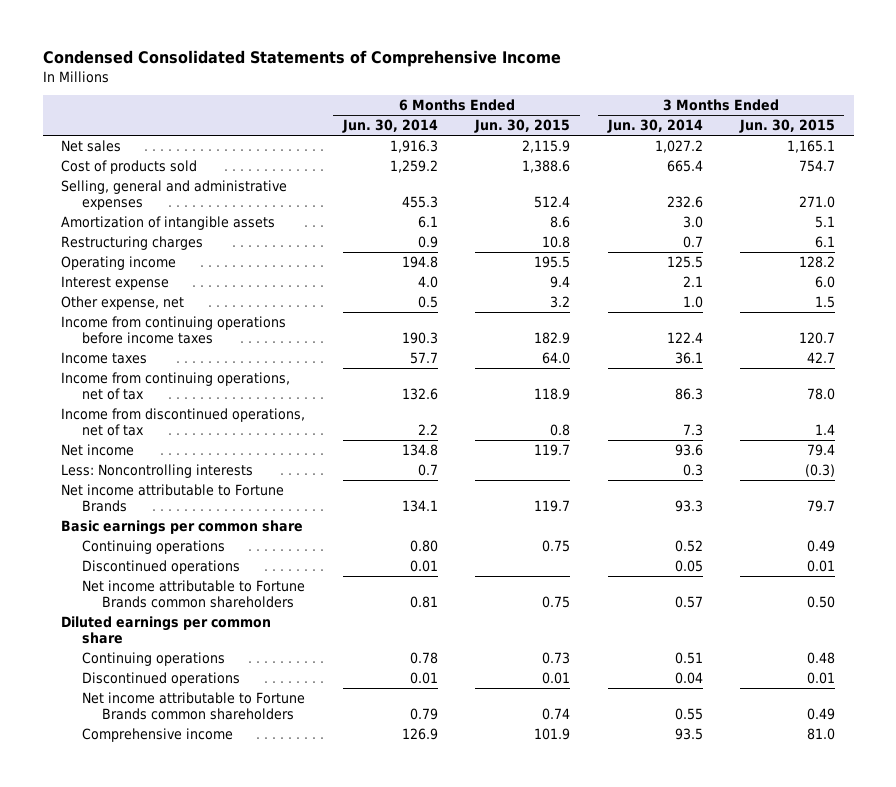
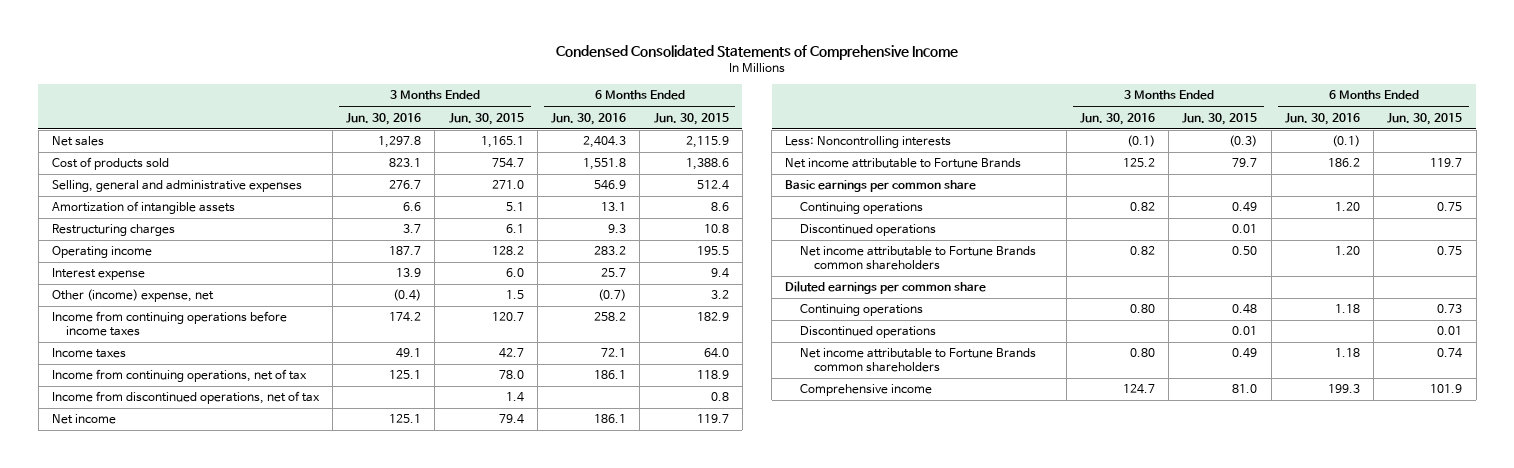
[341,119,438,134] Jun. 30, 2014 -> none
[606,119,703,134] Jun. 30, 2014 -> none
none -> [346,112,422,125] Jun. 30, 2016
none -> [551,112,627,125] Jun. 30, 2016
[61,295,185,310] Other expense, net -> [51,289,214,303] Other (income) expense, net

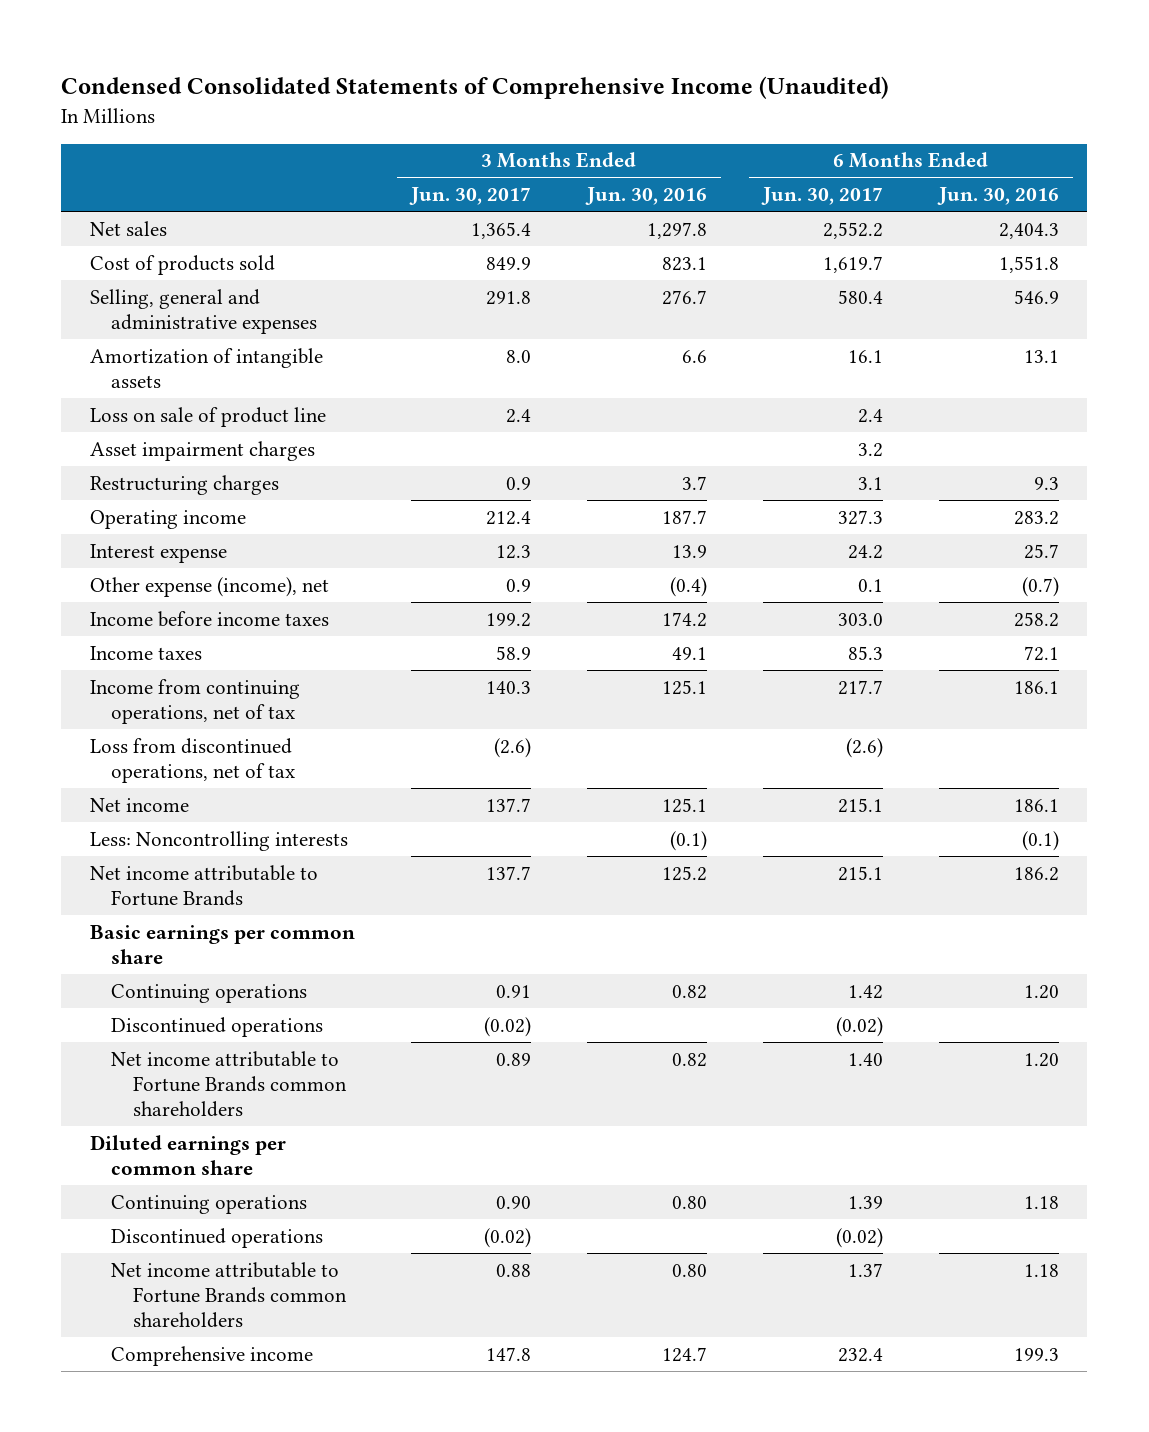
[556,45,959,61] Condensed Consolidated Statements of Comprehensive Income -> [61,76,890,100] Condensed Consolidated Statements of Comprehensive Income (Unaudited)
[448,112,524,125] Jun. 30, 2015 -> none
[653,112,729,125] Jun. 30, 2015 -> none
none -> [408,187,531,206] Jun. 30, 2017
none -> [760,187,883,206] Jun. 30, 2017
none -> [89,406,326,427] Loss on sale of product line
none -> [89,440,315,461] Asset impairment charges
[51,289,214,303] Other (income) expense, net -> [89,576,329,597] Other expense (income), net
[51,311,287,337] Income from continuing operations before income taxes -> [89,610,329,627] Income before income taxes
[51,391,320,405] Income from discontinued operations, net of tax -> [89,737,296,783] Loss from discontinued operations, net of tax

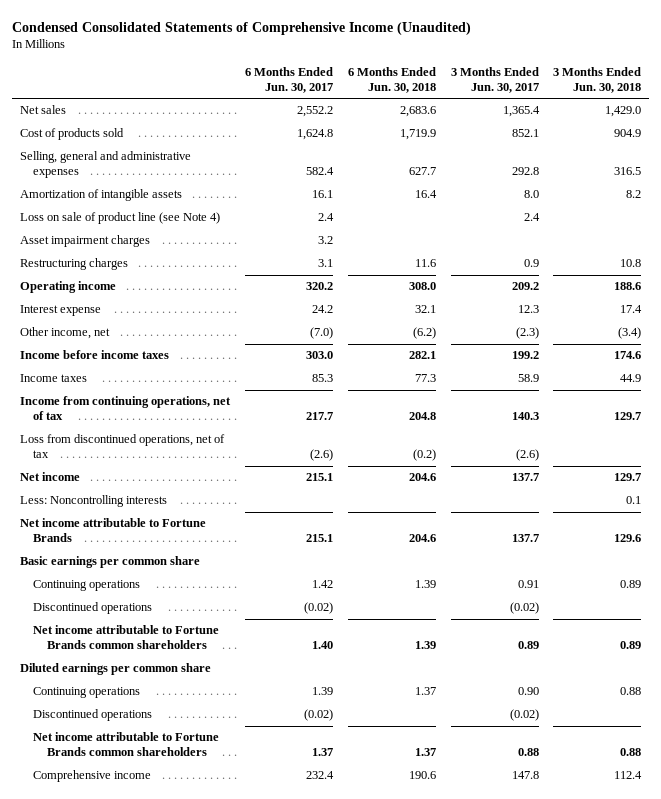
[584,187,707,206] Jun. 30, 2016 -> none
[937,187,1060,206] Jun. 30, 2016 -> none
none -> [347,67,436,93] 6 Months Ended Jun. 30, 2018
none -> [553,67,642,93] 3 Months Ended Jun. 30, 2018
[485,256,531,270] 849.9 -> [511,129,539,138] 852.1
[822,255,883,273] 1,619.7 -> [296,129,333,141] 1,624.8
[485,290,531,305] 291.8 -> [511,167,539,176] 292.8
[837,289,883,304] 580.4 -> [305,167,334,176] 582.4
[89,406,326,427] Loss on sale of product line -> [19,212,220,225] Loss on sale of product line (see Note 4)
[485,510,531,525] 212.4 -> [511,282,539,291] 209.2
[837,509,883,525] 327.3 -> [305,282,333,291] 320.2
[89,576,329,597] Other expense (income), net -> [19,327,110,340] Other income, net
[505,578,531,592] 0.9 -> [515,327,539,340] (2.3)
[857,578,883,592] 0.1 -> [309,327,333,340] (7.0)

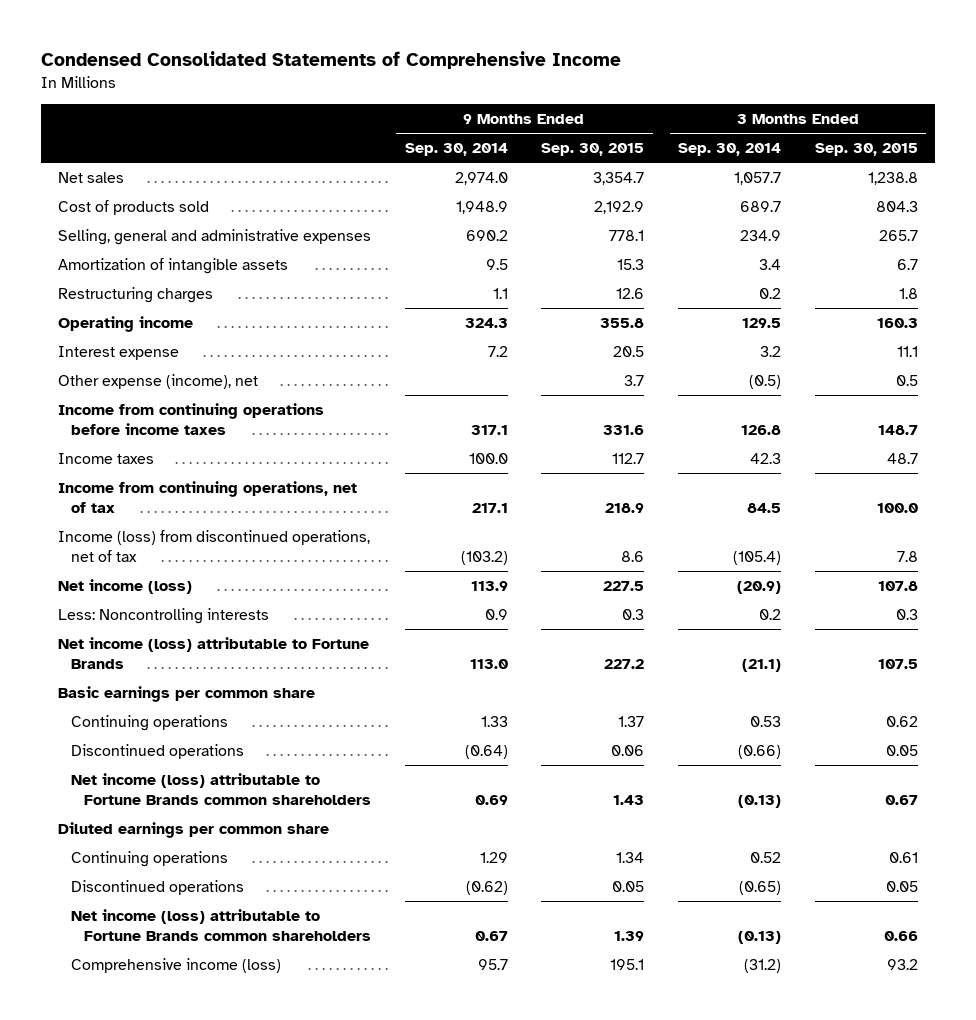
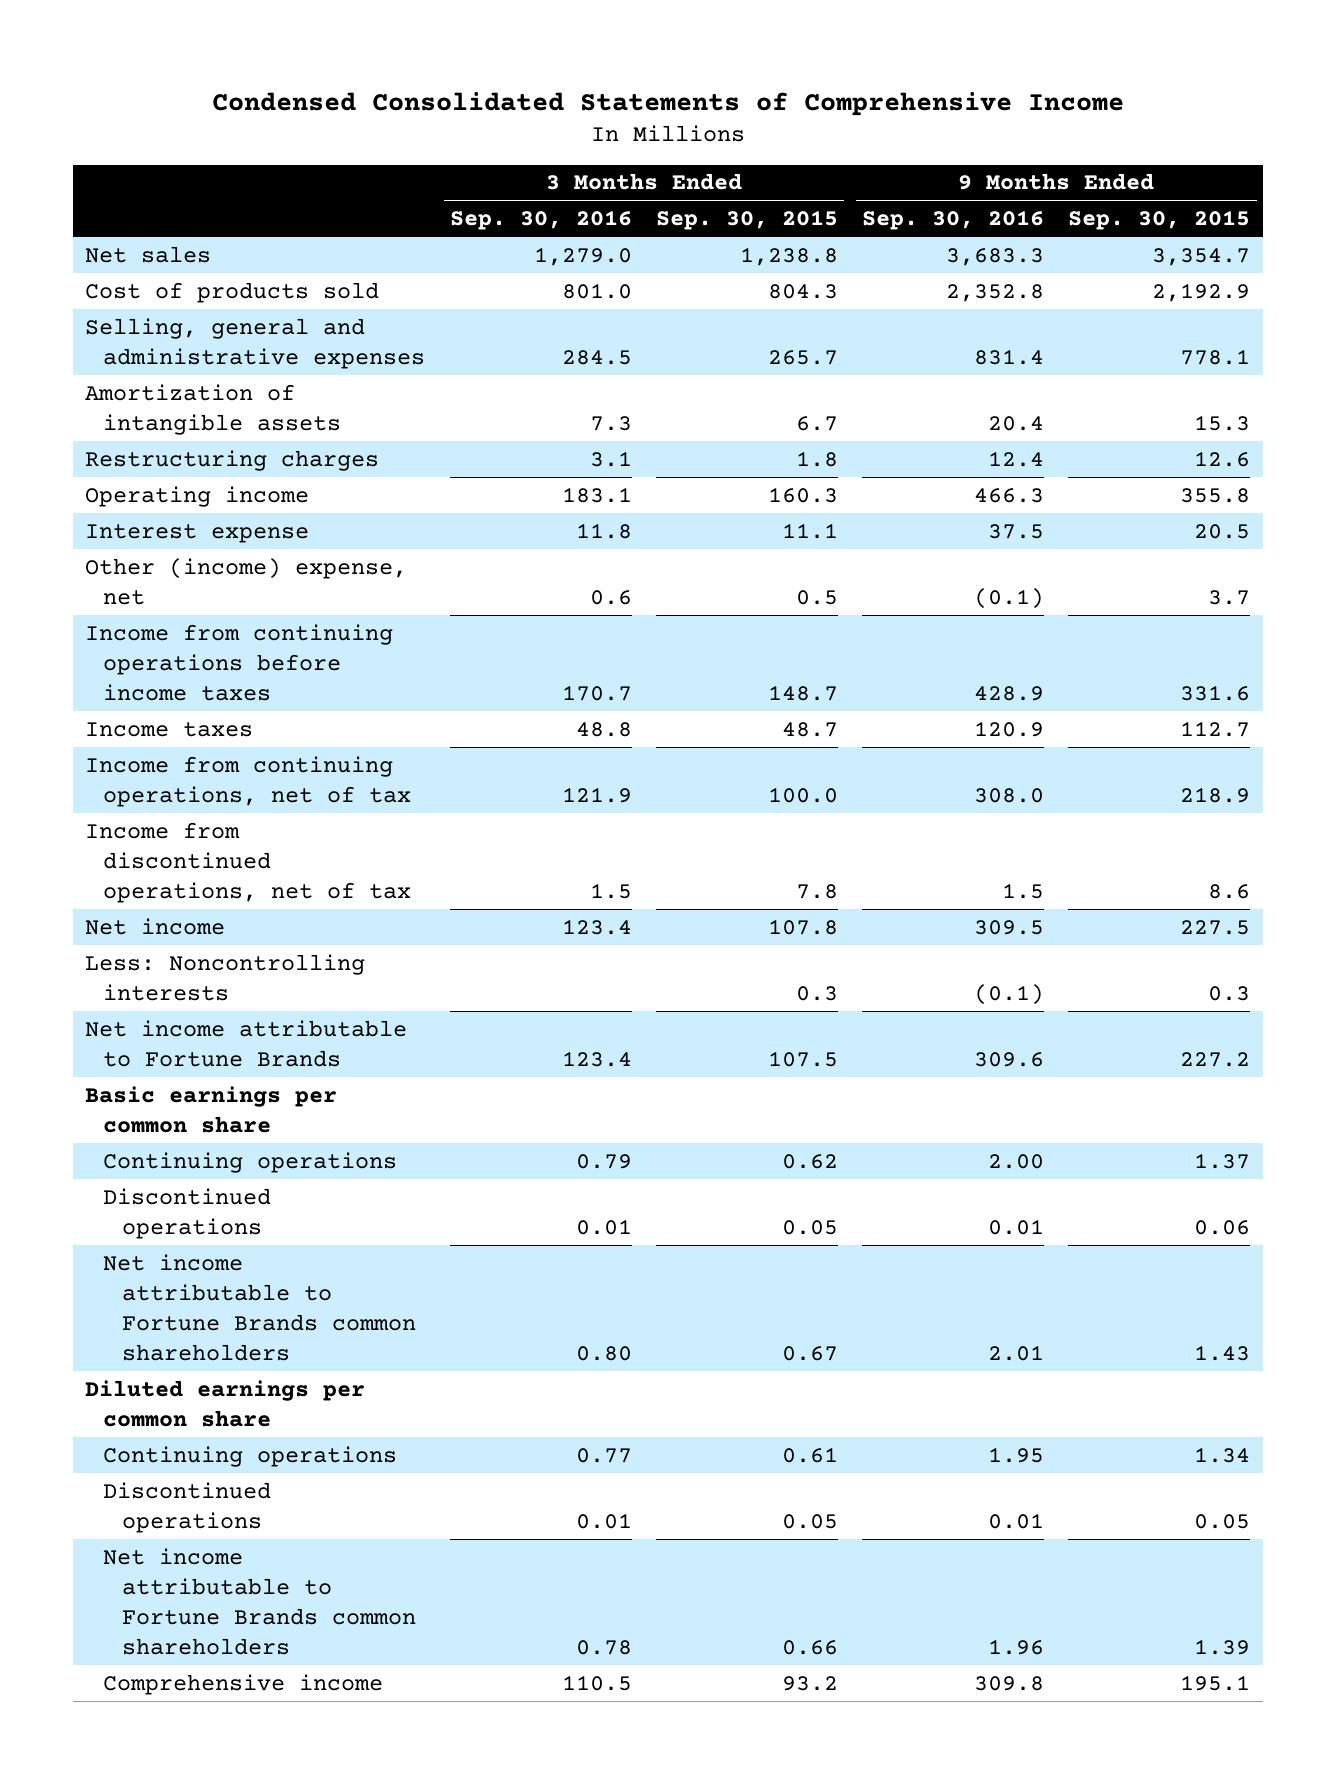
[404,143,508,157] Sep. 30, 2014 -> none
[678,143,782,157] Sep. 30, 2014 -> none
none -> [449,210,632,231] Sep. 30, 2016
none -> [862,210,1045,231] Sep. 30, 2016
[57,374,258,390] Other expense (income), net -> [85,557,408,605] Other (income) expense, net
[57,530,370,563] Income (loss) from discontinued operations, net of tax -> [85,821,412,903] Income from discontinued operations, net of tax
[57,579,192,595] Net income (loss) -> [85,917,226,935] Net income
[57,637,369,670] Net income (loss) attributable to Fortune Brands -> [85,1019,408,1067] Net income attributable to Fortune Brands
[70,773,371,806] Net income (loss) attributable to Fortune Brands common shareholders -> [103,1253,416,1361] Net income attributable to Fortune Brands common shareholders
[70,909,371,942] Net income (loss) attributable to Fortune Brands common shareholders -> [103,1547,416,1655] Net income attributable to Fortune Brands common shareholders
[70,958,281,974] Comprehensive income (loss) -> [103,1673,384,1695] Comprehensive income

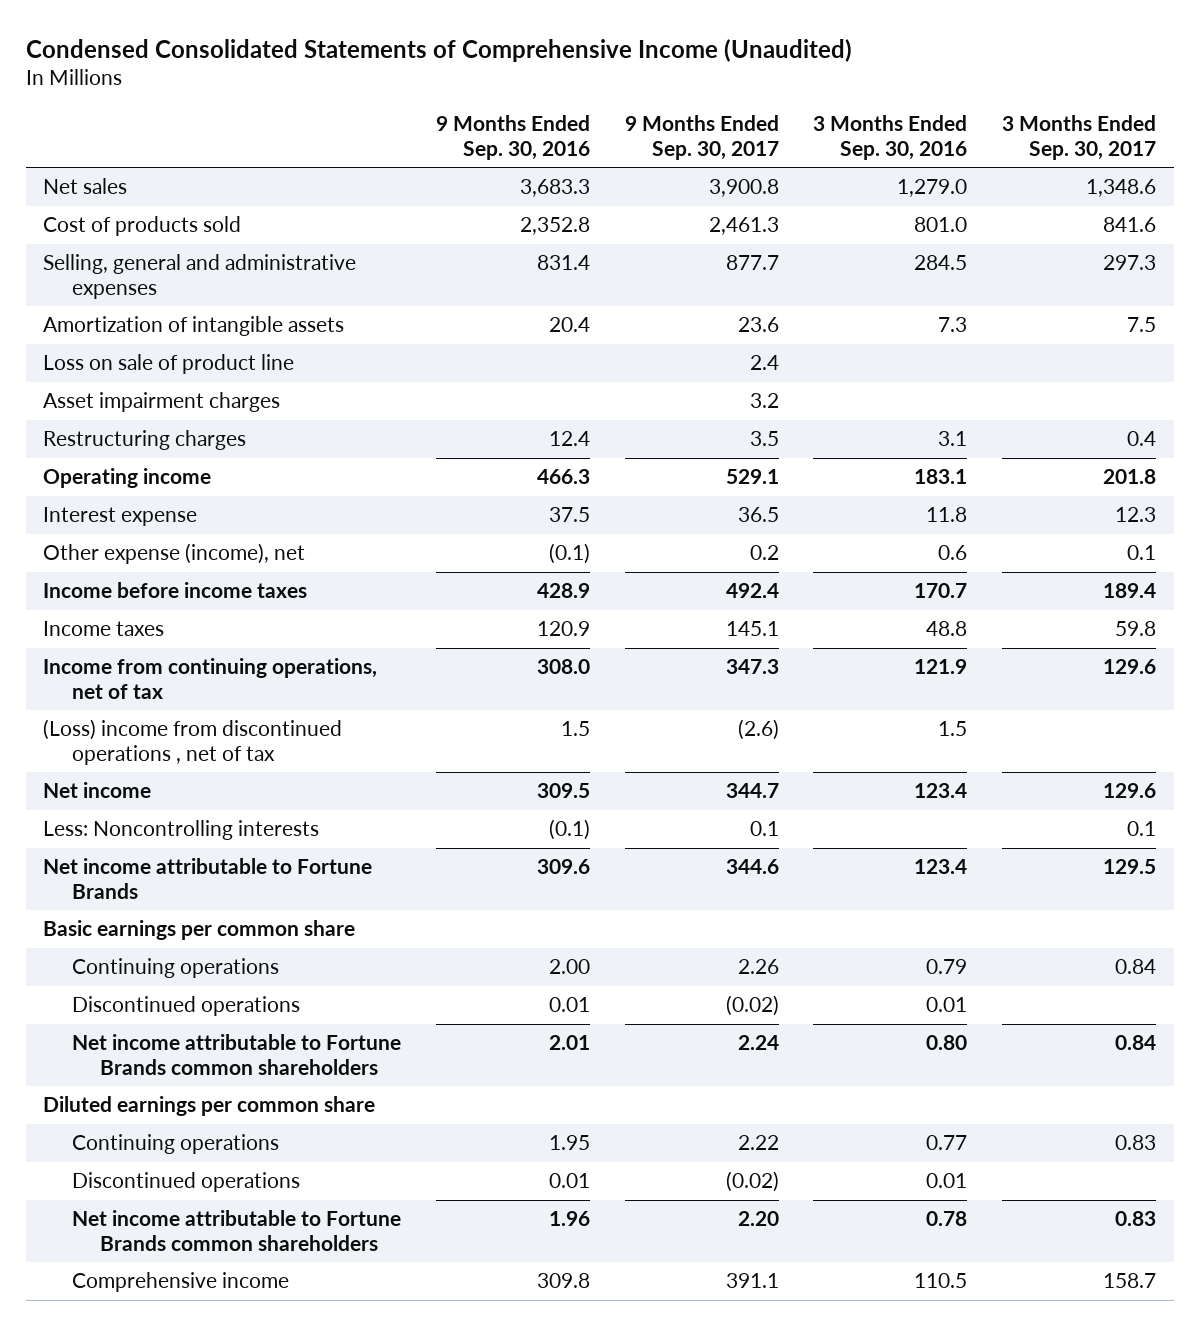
[211,91,1124,116] Condensed Consolidated Statements of Comprehensive Income -> [26,38,853,62] Condensed Consolidated Statements of Comprehensive Income (Unaudited)
[655,210,838,231] Sep. 30, 2015 -> none
[1068,210,1251,231] Sep. 30, 2015 -> none
none -> [624,115,779,160] 9 Months Ended Sep. 30, 2017
none -> [1002,115,1157,160] 3 Months Ended Sep. 30, 2017
none -> [43,354,295,375] Loss on sale of product line
none -> [43,392,281,413] Asset impairment charges
[85,557,408,605] Other (income) expense, net -> [43,543,306,565] Other expense (income), net
[85,623,394,701] Income from continuing operations before income taxes -> [43,582,308,599] Income before income taxes
[85,821,412,903] Income from discontinued operations, net of tax -> [43,719,343,765] (Loss) income from discontinued operations , net of tax

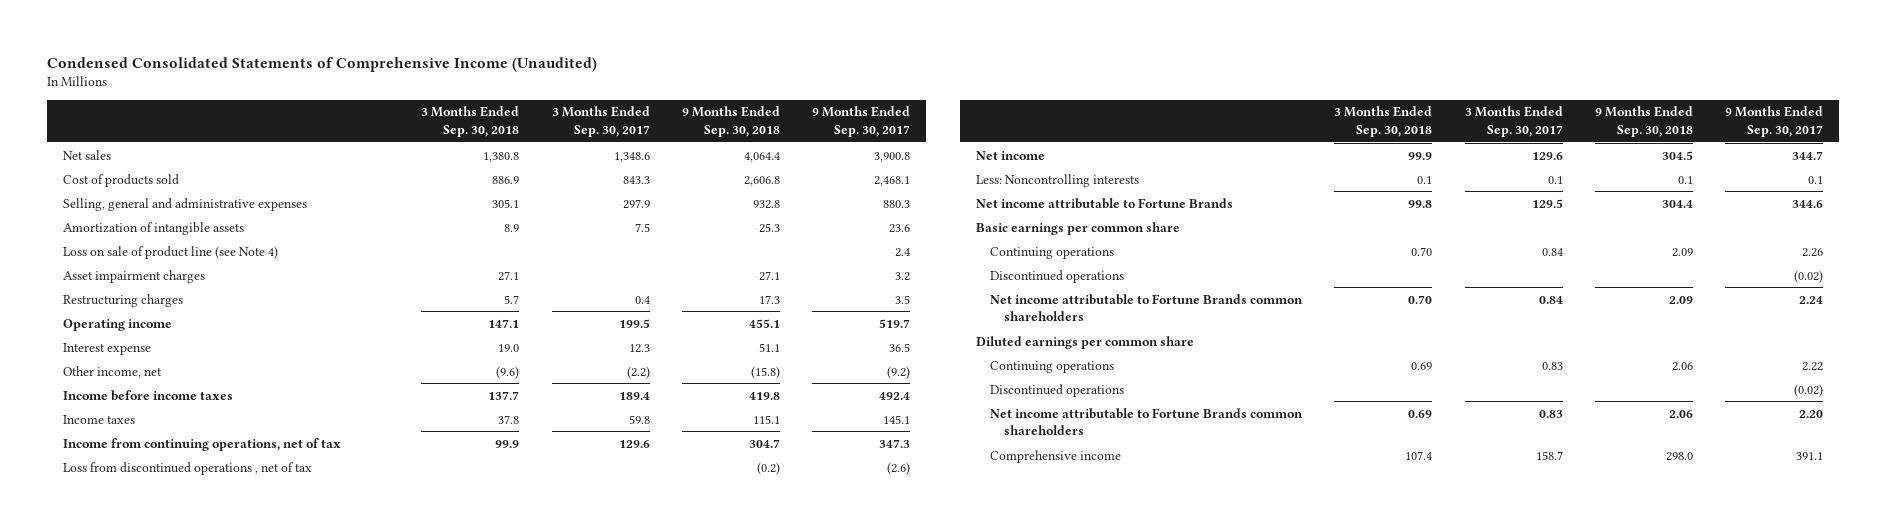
[435,115,590,160] 9 Months Ended Sep. 30, 2016 -> none
[813,115,968,160] 3 Months Ended Sep. 30, 2016 -> none
none -> [421,106,520,137] 3 Months Ended Sep. 30, 2018
none -> [681,106,780,137] 9 Months Ended Sep. 30, 2018
[708,217,779,236] 2,461.3 -> [874,175,911,186] 2,468.1
[1103,217,1157,233] 841.6 -> [622,175,650,184] 843.3
[725,255,779,271] 877.7 -> [883,199,911,208] 880.3
[1103,255,1157,271] 297.3 -> [622,198,650,209] 297.9
[43,354,295,375] Loss on sale of product line -> [63,245,279,259] Loss on sale of product line (see Note 4)
[725,469,779,485] 529.1 -> [879,318,911,328] 519.7
[1103,469,1157,485] 201.8 -> [618,318,650,328] 199.5
[43,543,306,565] Other expense (income), net -> [63,365,163,378] Other income, net
[749,545,779,561] 0.2 -> [887,365,911,379] (9.2)
[1127,545,1157,561] 0.1 -> [626,365,650,379] (2.2)
[43,719,343,765] (Loss) income from discontinued operations , net of tax -> [63,461,313,475] Loss from discontinued operations , net of tax

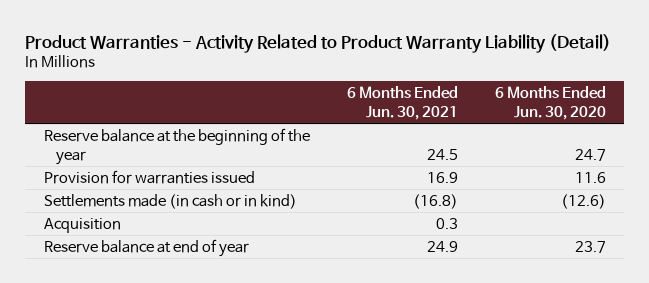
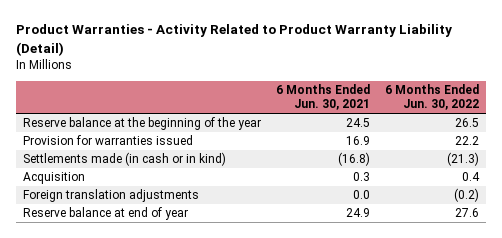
[494,86,606,120] 6 Months Ended Jun. 30, 2020 -> none
none -> [384,83,479,111] 6 Months Ended Jun. 30, 2022
none -> [23,189,200,203] Foreign translation adjustments

